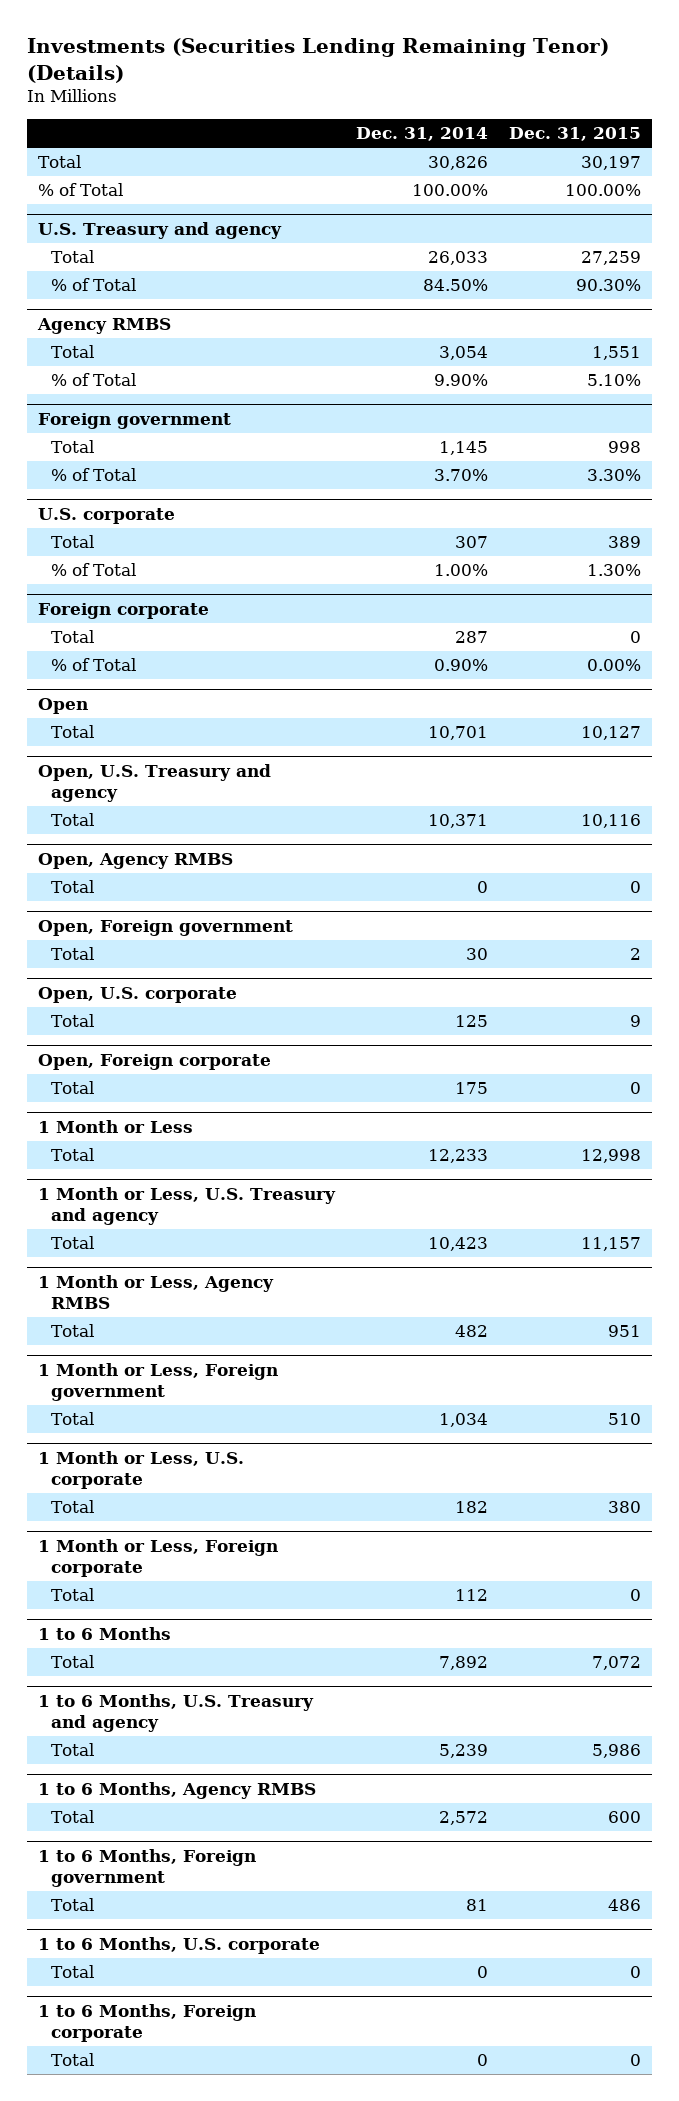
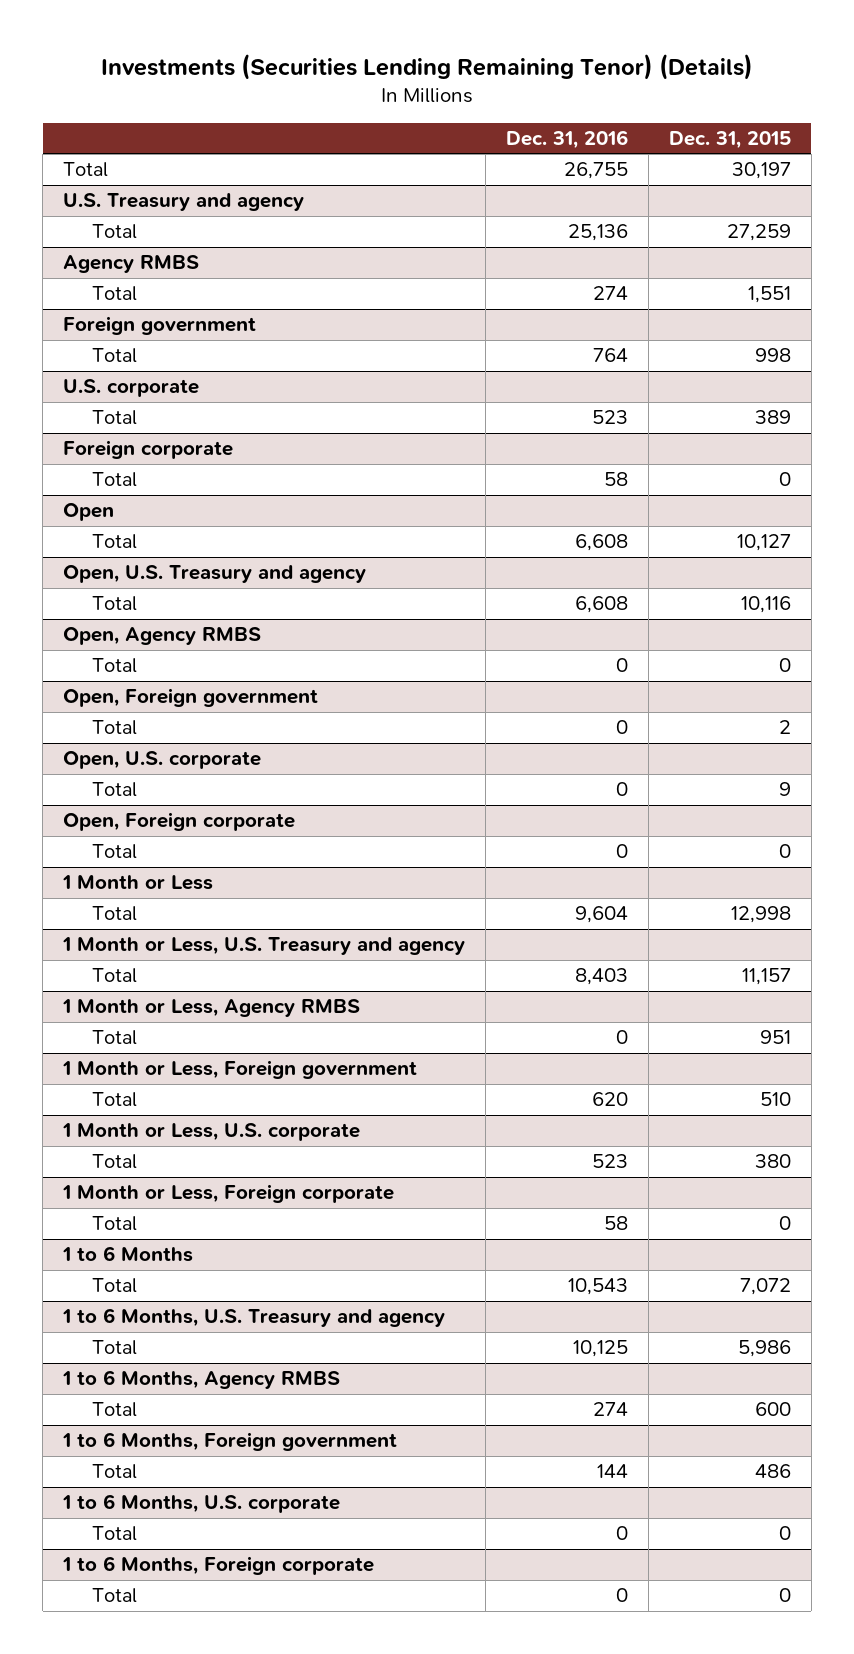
[356,127,489,142] Dec. 31, 2014 -> none
none -> [505,129,628,149] Dec. 31, 2016
[37,183,123,197] % of Total -> none
[50,278,136,292] % of Total -> none
[50,373,136,387] % of Total -> none
[50,468,136,482] % of Total -> none
[50,563,136,577] % of Total -> none
[50,658,136,672] % of Total -> none

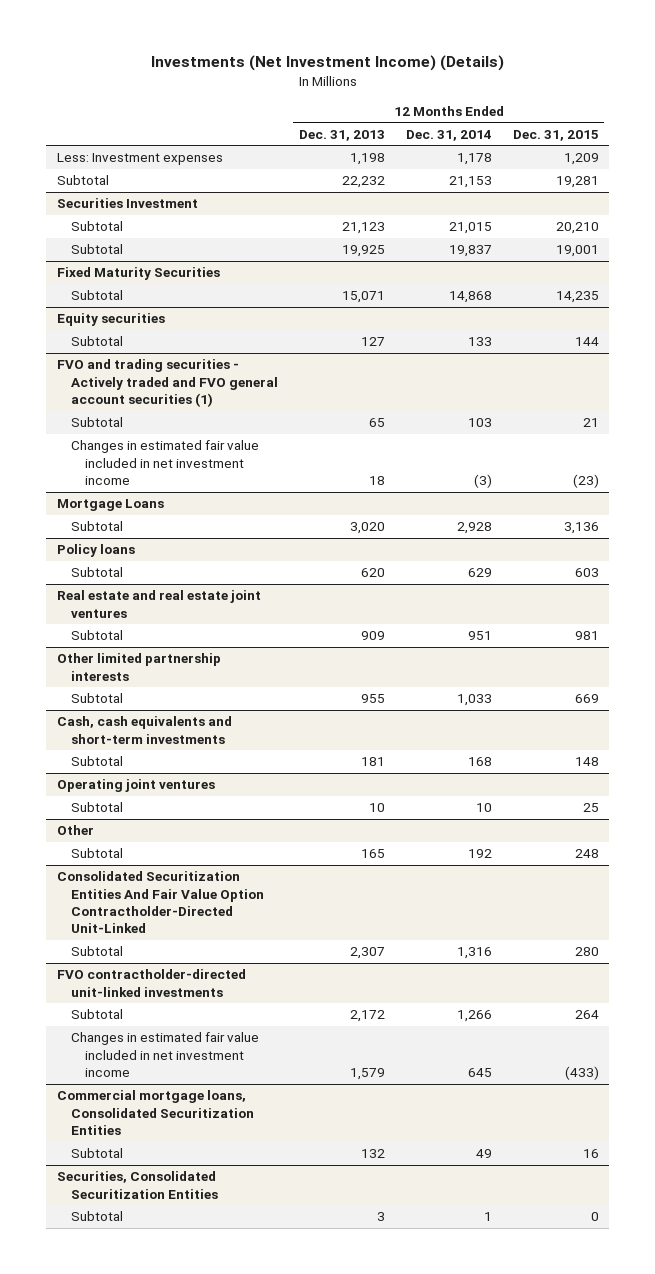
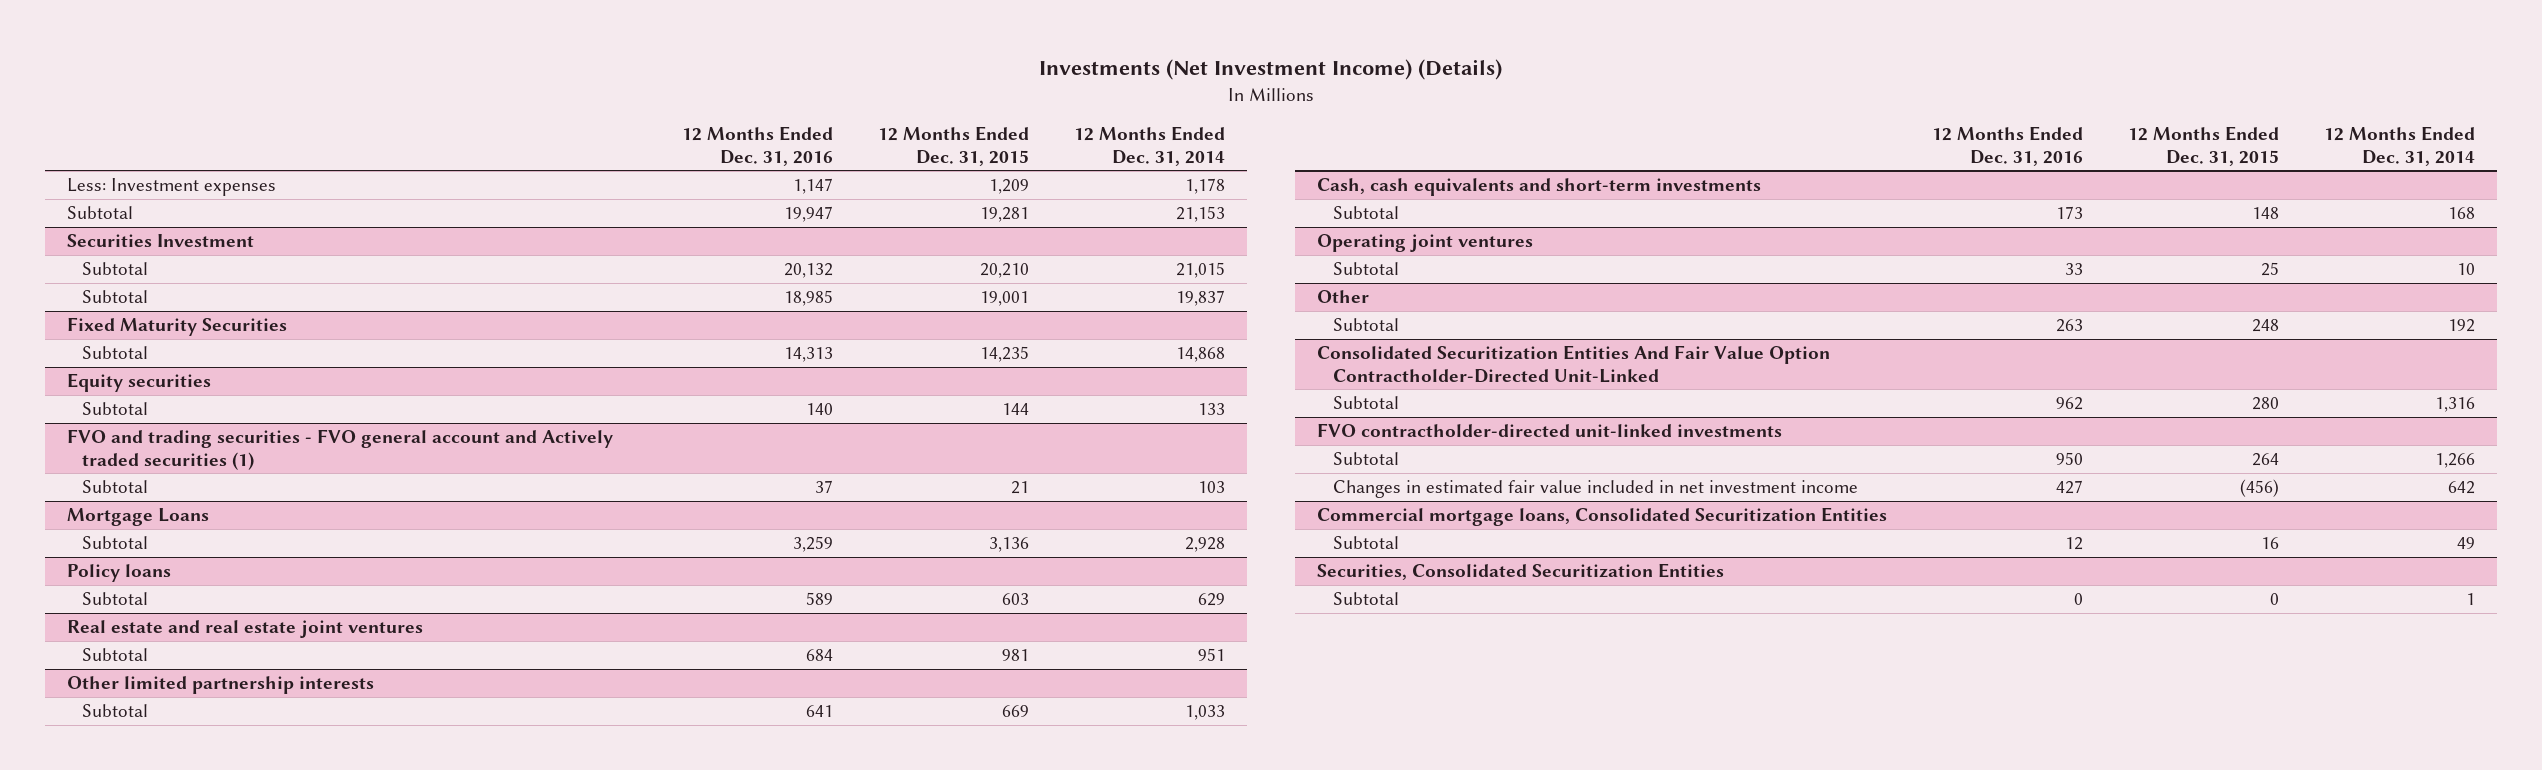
[298,129,385,141] Dec. 31, 2013 -> none
none -> [681,126,833,166] 12 Months Ended Dec. 31, 2016
[56,359,278,407] FVO and trading securities - Actively traded and FVO general account securities (1) -> [67,429,614,470] FVO and trading securities - FVO general account and Actively traded securities (1)
[70,440,259,485] Changes in estimated fair value included in net investment income -> none
[467,1067,492,1077] 645 -> [2447,481,2475,495] 642
[564,1065,599,1080] (433) -> [2240,479,2280,498] (456)

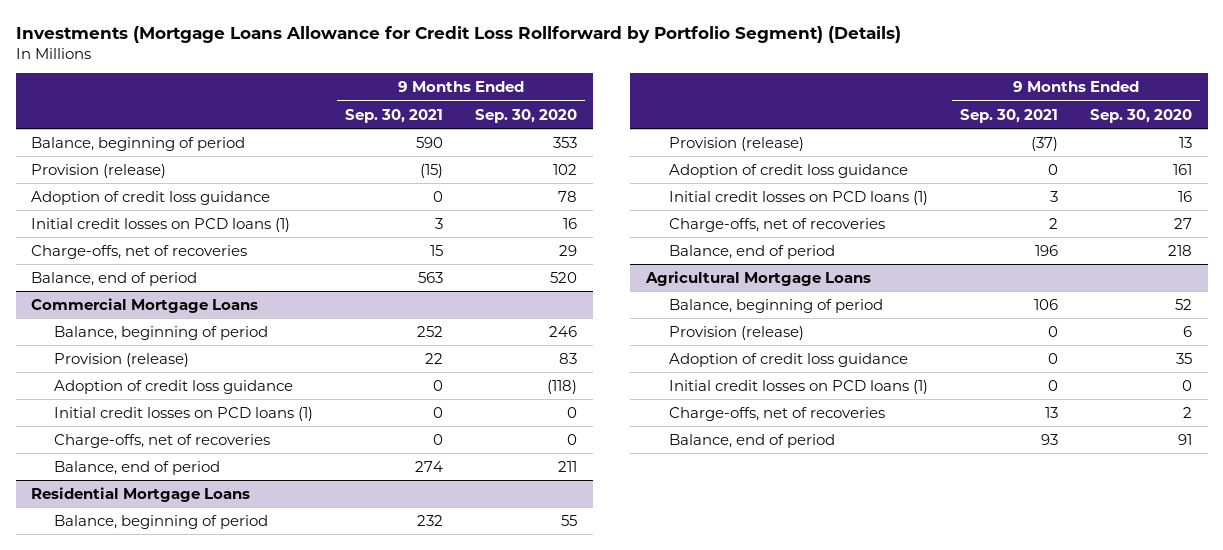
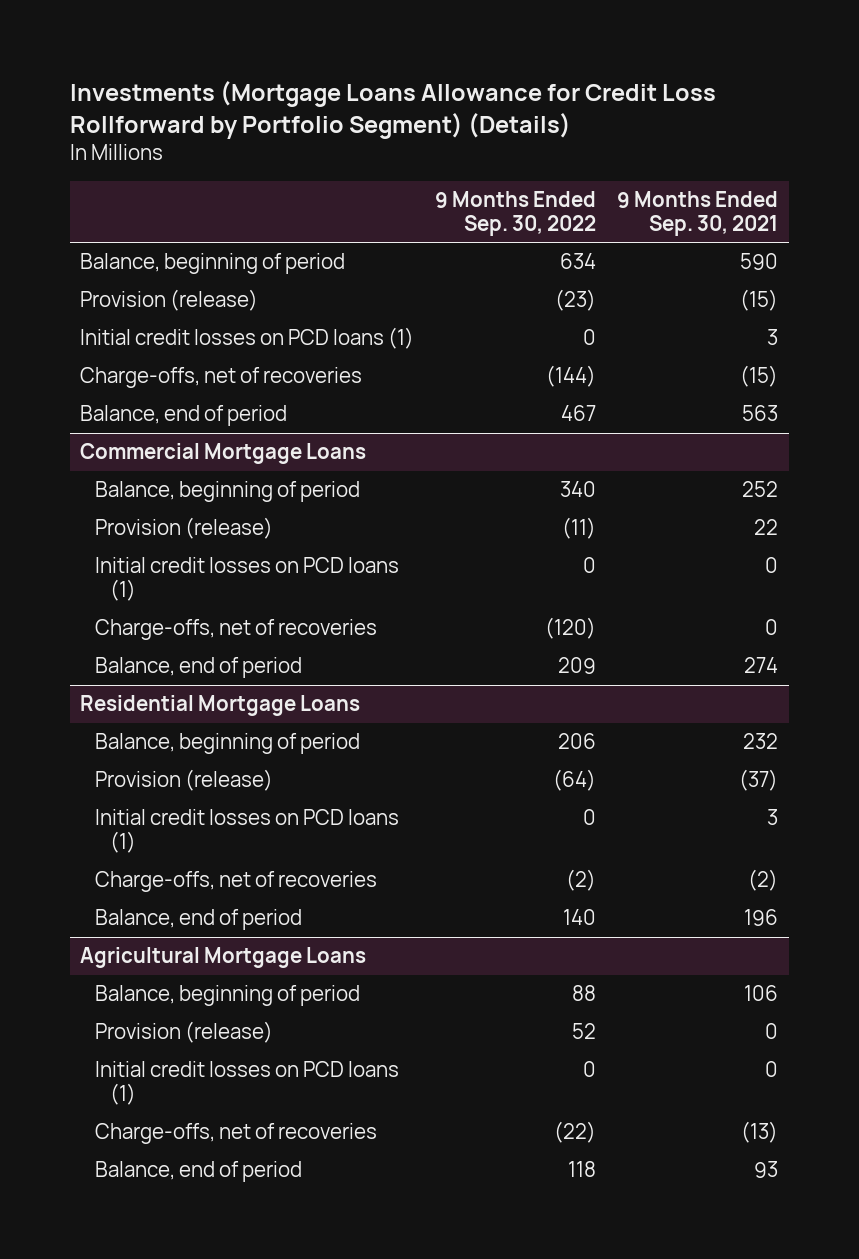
[475,108,578,123] Sep. 30, 2020 -> none
none -> [435,191,597,236] 9 Months Ended Sep. 30, 2022
[31,190,271,205] Adoption of credit loss guidance -> none
[430,244,444,256] 15 -> [740,365,779,388] (15)
[54,379,294,394] Adoption of credit loss guidance -> none
[668,163,908,178] Adoption of credit loss guidance -> none
[1048,217,1058,229] 2 -> [748,869,779,892] (2)
[668,352,908,367] Adoption of credit loss guidance -> none
[1044,406,1058,418] 13 -> [741,1121,779,1144] (13)

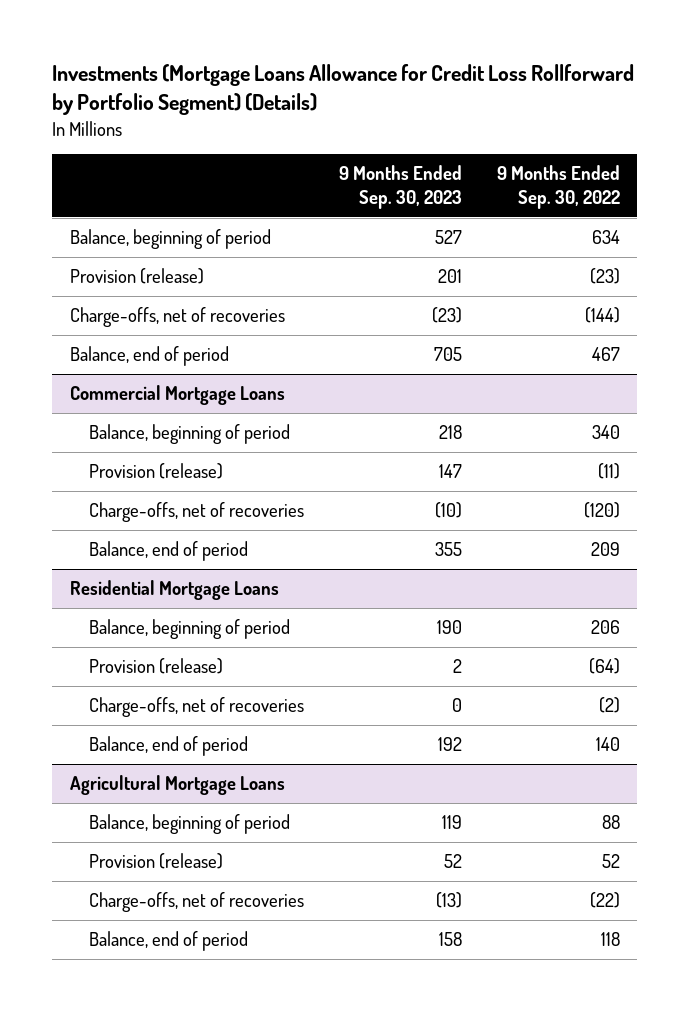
[617,191,779,236] 9 Months Ended Sep. 30, 2021 -> none
none -> [339,165,463,210] 9 Months Ended Sep. 30, 2023
[80,327,415,350] Initial credit losses on PCD loans (1) -> none
[95,557,400,601] Initial credit losses on PCD loans (1) -> none
[95,809,400,853] Initial credit losses on PCD loans (1) -> none
[95,1061,400,1105] Initial credit losses on PCD loans (1) -> none

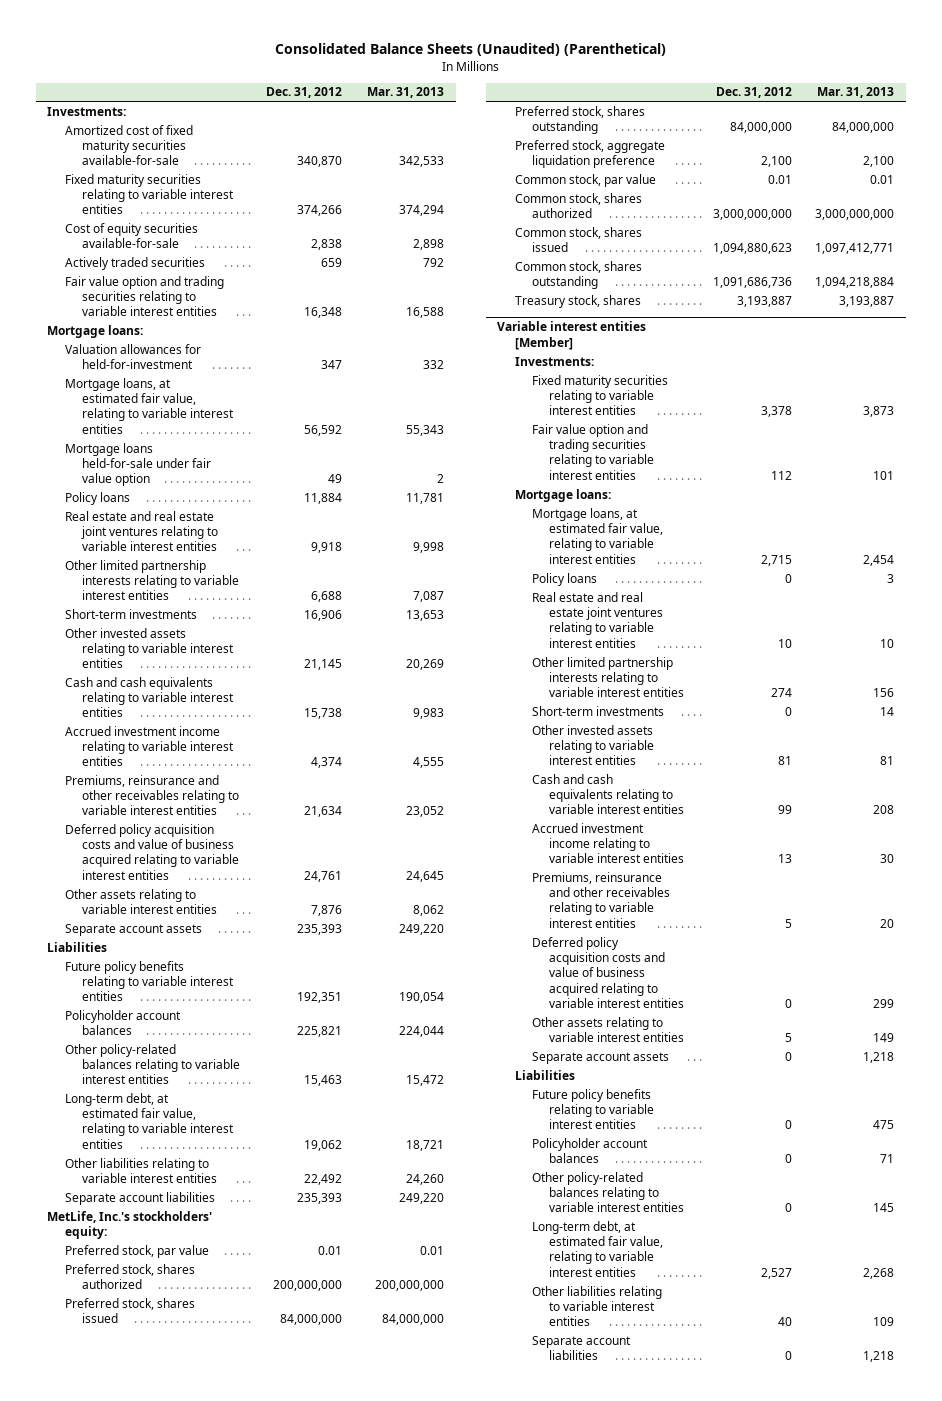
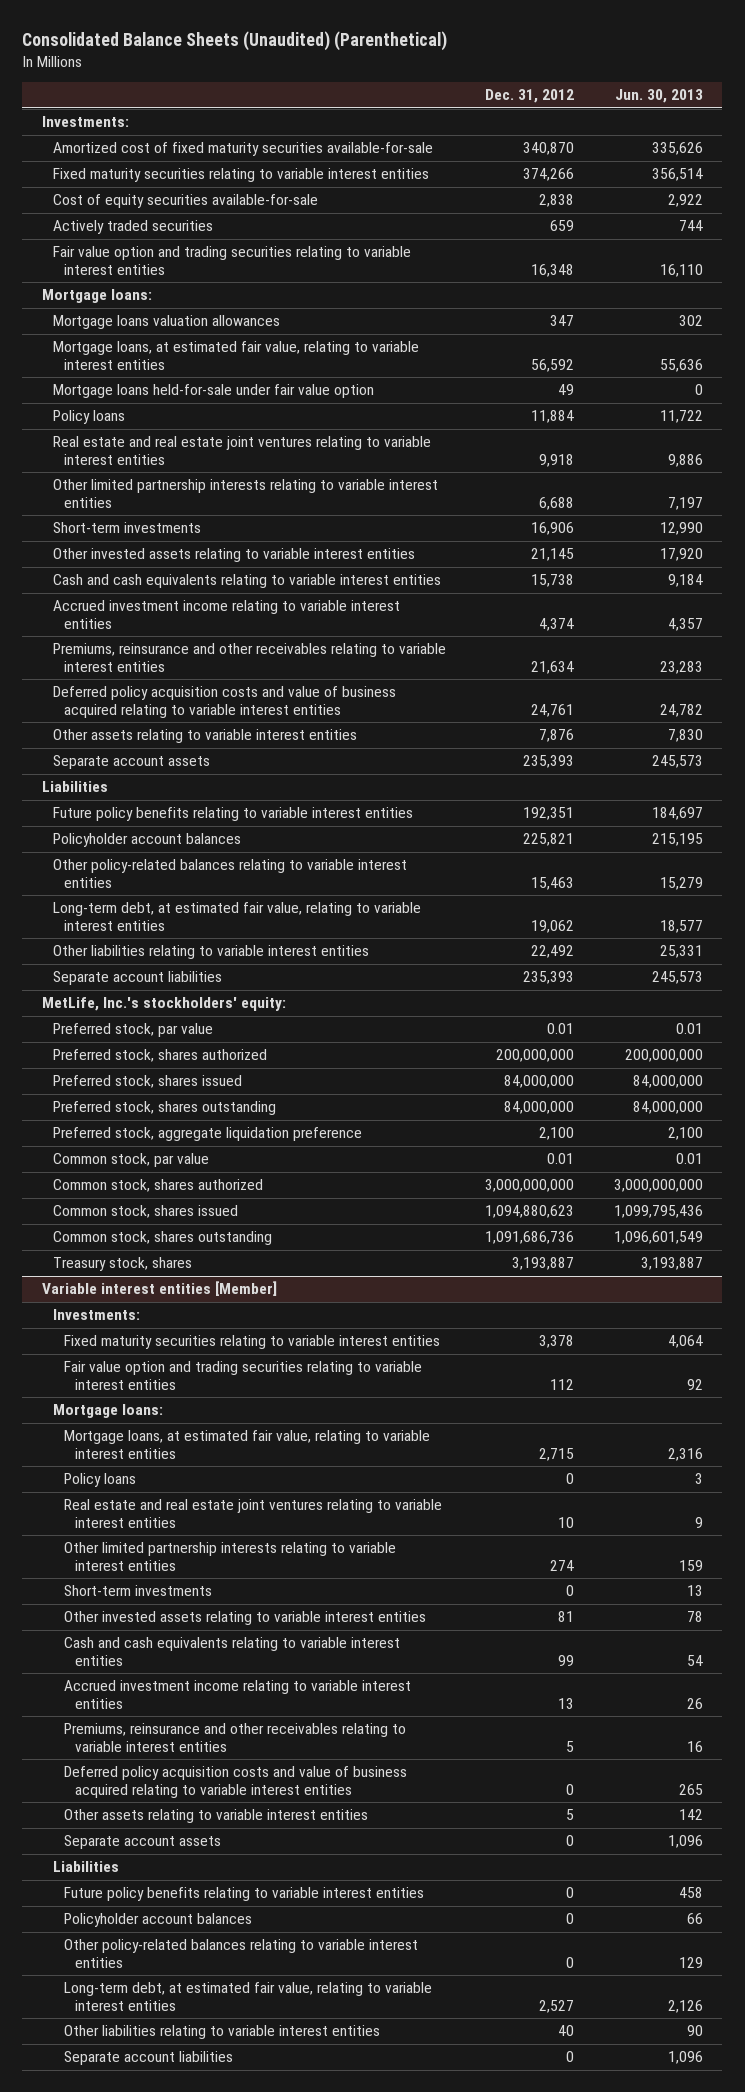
[367,87,445,99] Mar. 31, 2013 -> none
none -> [614,89,703,104] Jun. 30, 2013
[64,343,201,370] Valuation allowances for held-for-investment -> [53,315,281,330] Mortgage loans valuation allowances

